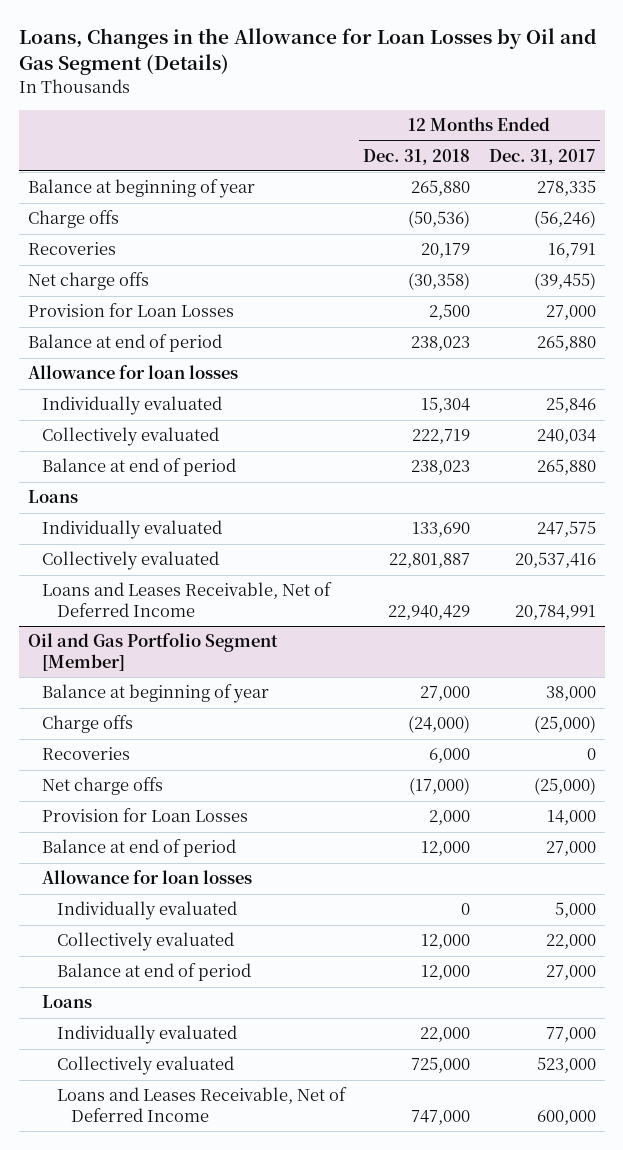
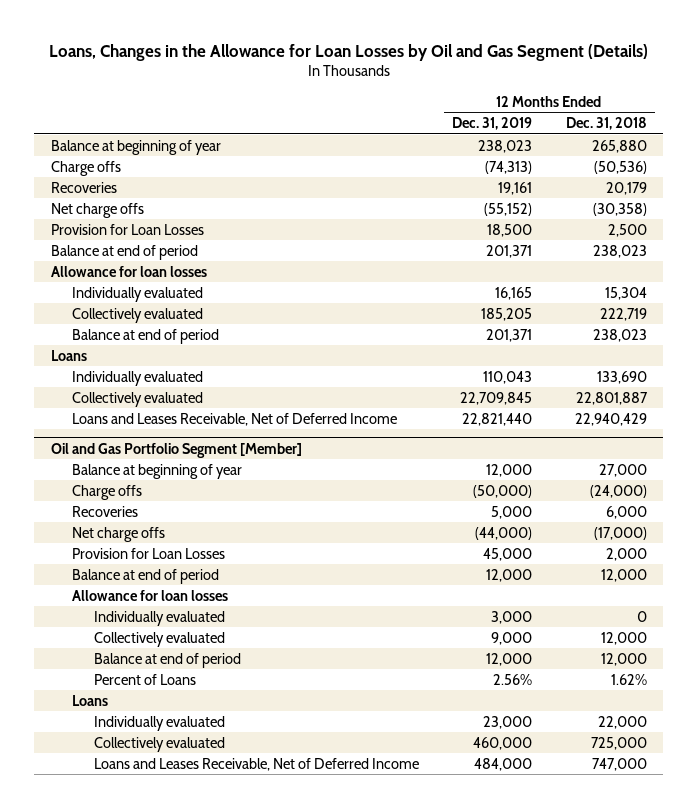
[488,148,596,165] Dec. 31, 2017 -> none
none -> [452,117,533,131] Dec. 31, 2019
none -> [93,673,196,685] Percent of Loans

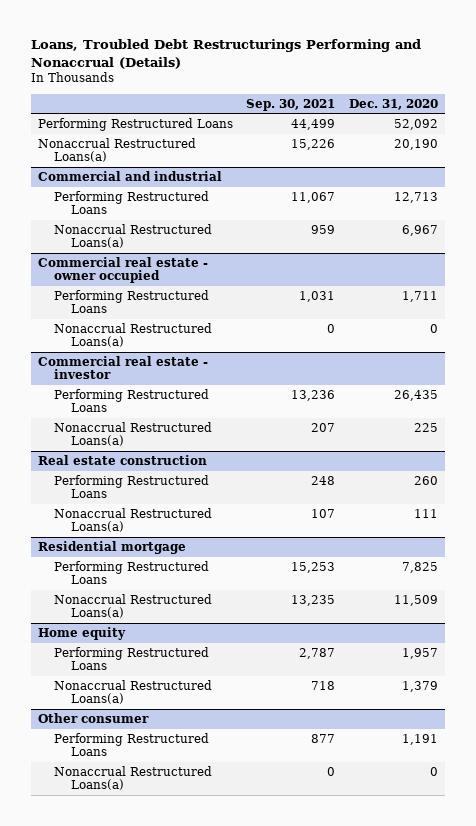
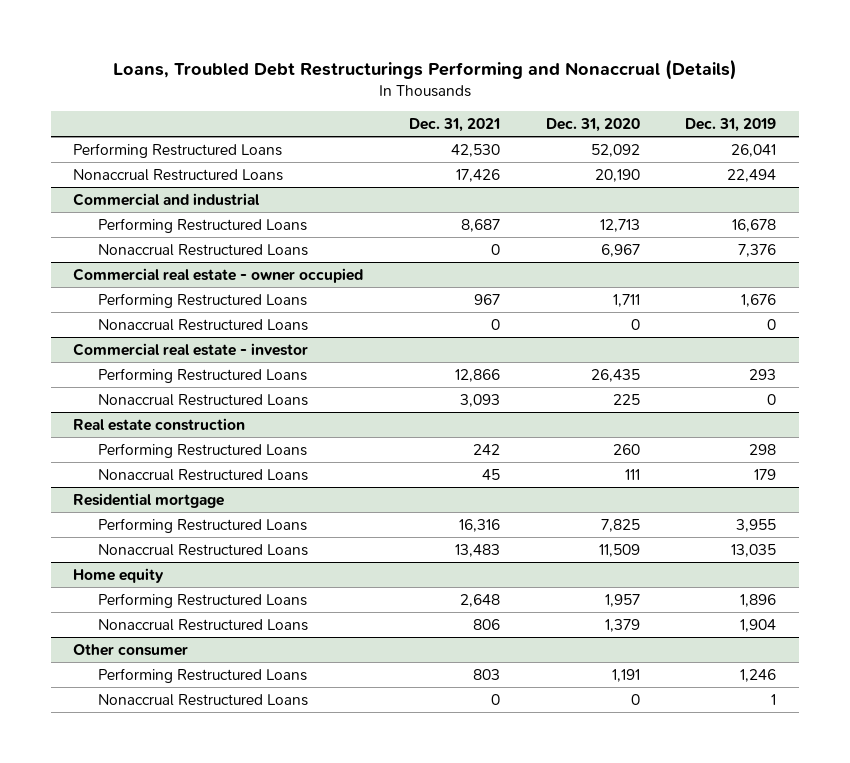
[246,98,336,111] Sep. 30, 2021 -> none
none -> [409,117,501,132] Dec. 31, 2021
none -> [685,117,777,132] Dec. 31, 2019
[37,138,196,163] Nonaccrual Restructured Loans(a) -> [73,168,284,181] Nonaccrual Restructured Loans
[54,224,213,249] Nonaccrual Restructured Loans(a) -> [97,243,308,256] Nonaccrual Restructured Loans
[54,323,213,348] Nonaccrual Restructured Loans(a) -> [97,318,308,331] Nonaccrual Restructured Loans
[54,422,213,447] Nonaccrual Restructured Loans(a) -> [97,393,308,406] Nonaccrual Restructured Loans
[54,508,213,533] Nonaccrual Restructured Loans(a) -> [97,468,308,481] Nonaccrual Restructured Loans
[54,594,213,619] Nonaccrual Restructured Loans(a) -> [97,543,308,556] Nonaccrual Restructured Loans
[54,680,213,705] Nonaccrual Restructured Loans(a) -> [97,618,308,631] Nonaccrual Restructured Loans
[54,766,213,791] Nonaccrual Restructured Loans(a) -> [97,693,308,706] Nonaccrual Restructured Loans

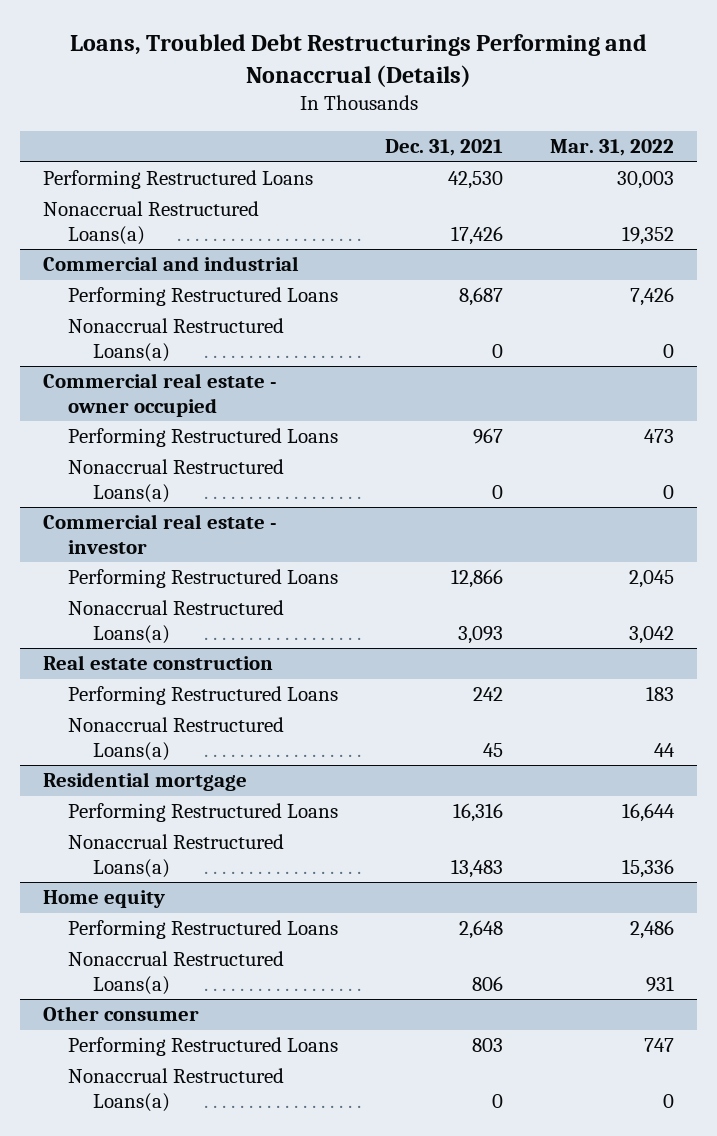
[545,117,640,132] Dec. 31, 2020 -> none
[685,117,777,132] Dec. 31, 2019 -> none
none -> [549,138,674,156] Mar. 31, 2022
[73,168,284,181] Nonaccrual Restructured Loans -> [43,201,260,245] Nonaccrual Restructured Loans(a)
[97,243,308,256] Nonaccrual Restructured Loans -> [67,318,284,362] Nonaccrual Restructured Loans(a)
[97,318,308,331] Nonaccrual Restructured Loans -> [67,459,284,503] Nonaccrual Restructured Loans(a)
[97,393,308,406] Nonaccrual Restructured Loans -> [67,600,284,644] Nonaccrual Restructured Loans(a)
[97,468,308,481] Nonaccrual Restructured Loans -> [67,717,284,761] Nonaccrual Restructured Loans(a)
[97,543,308,556] Nonaccrual Restructured Loans -> [67,834,284,878] Nonaccrual Restructured Loans(a)
[97,618,308,631] Nonaccrual Restructured Loans -> [67,951,284,995] Nonaccrual Restructured Loans(a)
[97,693,308,706] Nonaccrual Restructured Loans -> [67,1068,284,1112] Nonaccrual Restructured Loans(a)

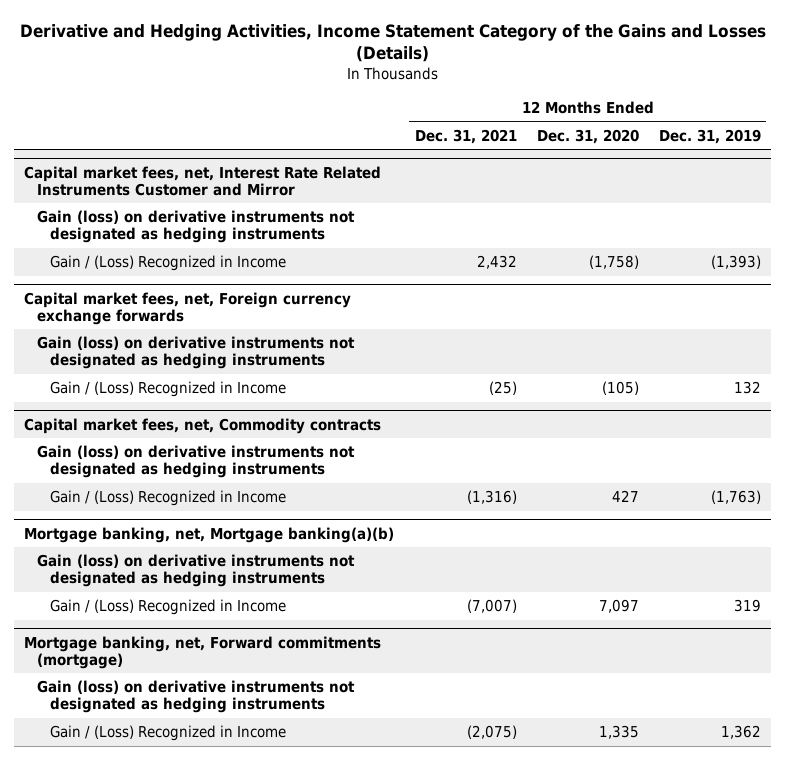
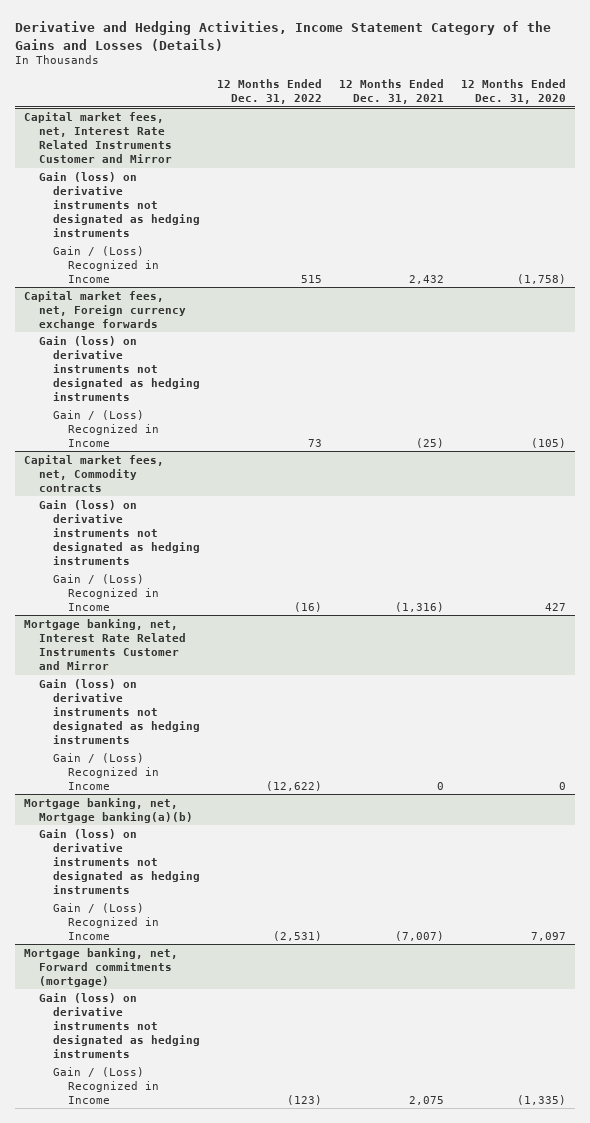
[659,128,762,144] Dec. 31, 2019 -> none
none -> [217,79,323,105] 12 Months Ended Dec. 31, 2022
none -> [23,618,186,670] Mortgage banking, net, Interest Rate Related Instruments Customer and Mirror
none -> [38,678,201,744] Gain (loss) on derivative instruments not designated as hedging instruments
none -> [53,752,159,790] Gain / (Loss) Recognized in Income
[466,725,517,740] (2,075) -> [409,1095,445,1105] 2,075
[598,725,639,740] 1,335 -> [517,1094,567,1105] (1,335)

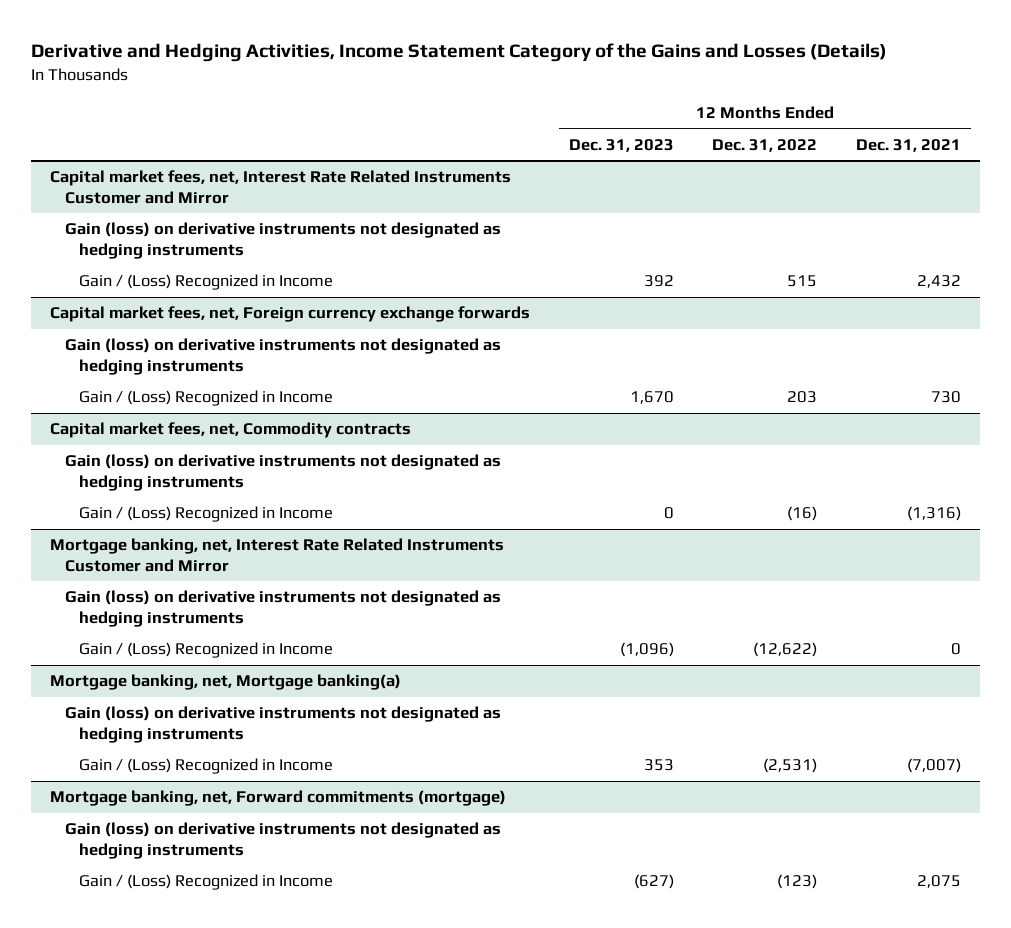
[461,79,567,105] 12 Months Ended Dec. 31, 2020 -> none
none -> [568,138,674,152] Dec. 31, 2023
[308,438,323,447] 73 -> [787,391,818,404] 203
[416,437,445,448] (25) -> [930,391,961,404] 730
[23,797,193,823] Mortgage banking, net, Mortgage banking(a)(b) -> [50,674,402,691] Mortgage banking, net, Mortgage banking(a)

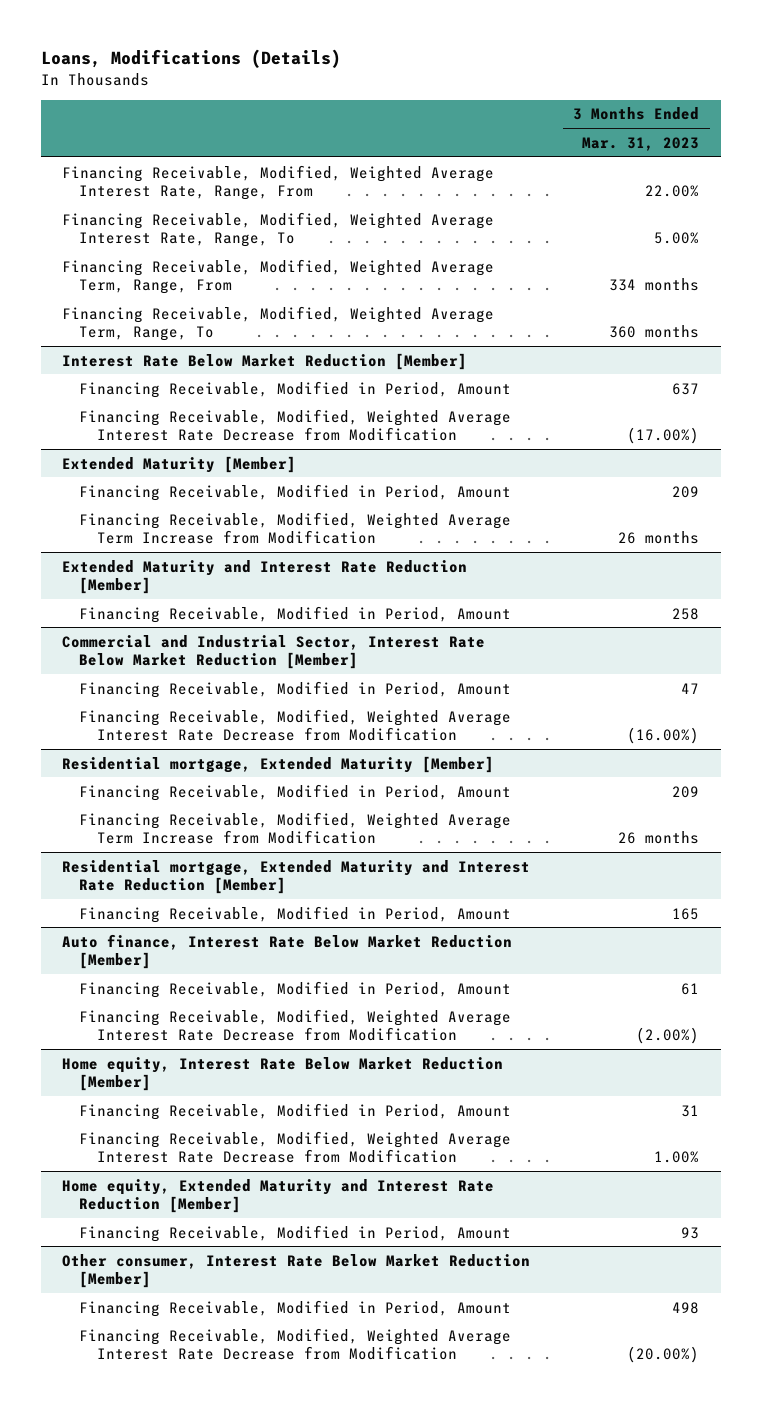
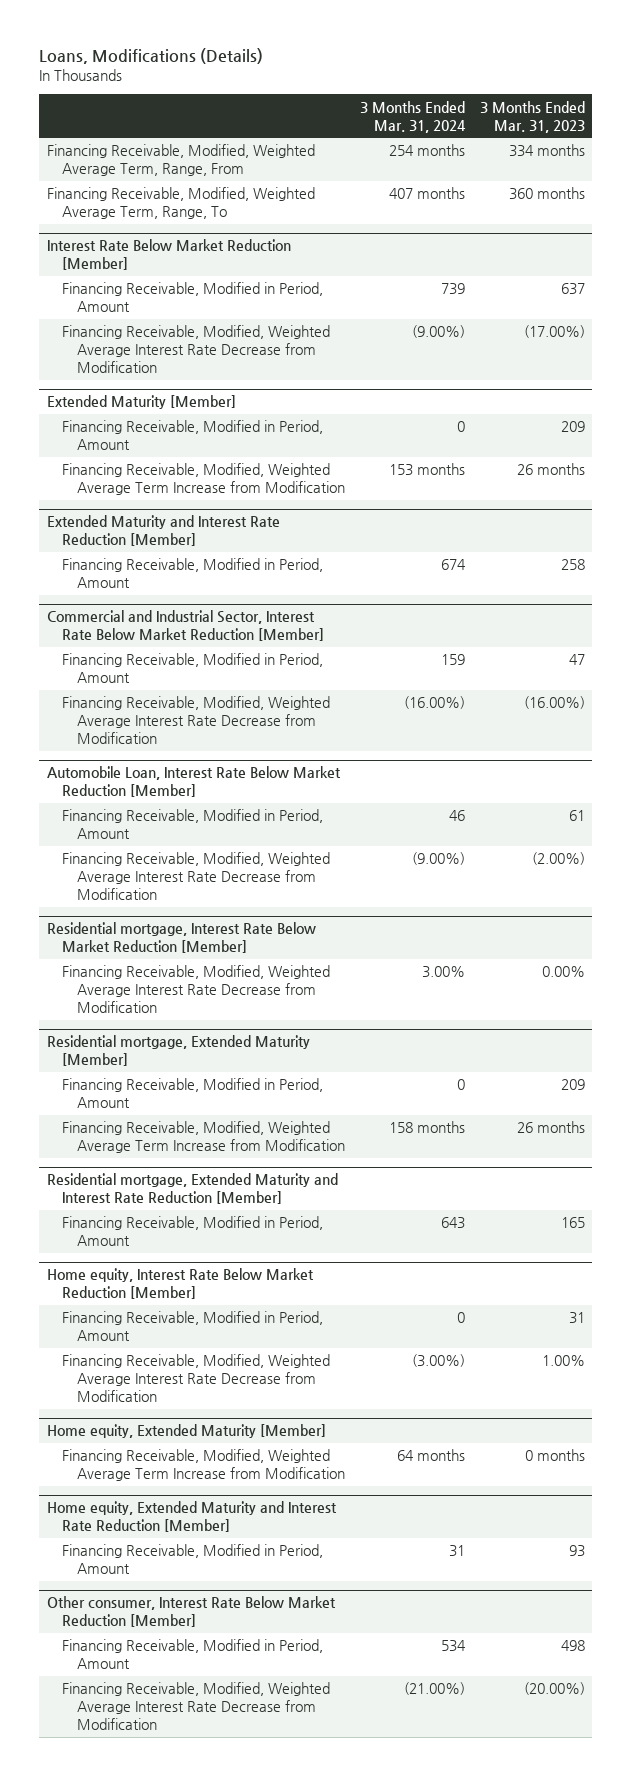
none -> [359,100,466,133] 3 Months Ended Mar. 31, 2024
[62,164,495,201] Financing Receivable, Modified, Weighted Average Interest Rate, Range, From -> none
[62,211,495,248] Financing Receivable, Modified, Weighted Average Interest Rate, Range, To -> none
none -> [46,766,341,798] Automobile Loan, Interest Rate Below Market Reduction [Member]
none -> [61,809,323,840] Financing Receivable, Modified in Period, Amount
none -> [61,852,330,901] Financing Receivable, Modified, Weighted Average Interest Rate Decrease from Modification
none -> [46,922,316,954] Residential mortgage, Interest Rate Below Market Reduction [Member]
none -> [61,965,330,1014] Financing Receivable, Modified, Weighted Average Interest Rate Decrease from Modification
[62,933,513,970] Auto finance, Interest Rate Below Market Reduction [Member] -> none
[79,980,512,998] Financing Receivable, Modified in Period, Amount -> none
[79,1008,512,1042] Financing Receivable, Modified, Weighted Average Interest Rate Decrease from Modification -> none
none -> [46,1424,326,1439] Home equity, Extended Maturity [Member]
none -> [61,1449,345,1482] Financing Receivable, Modified, Weighted Average Term Increase from Modification

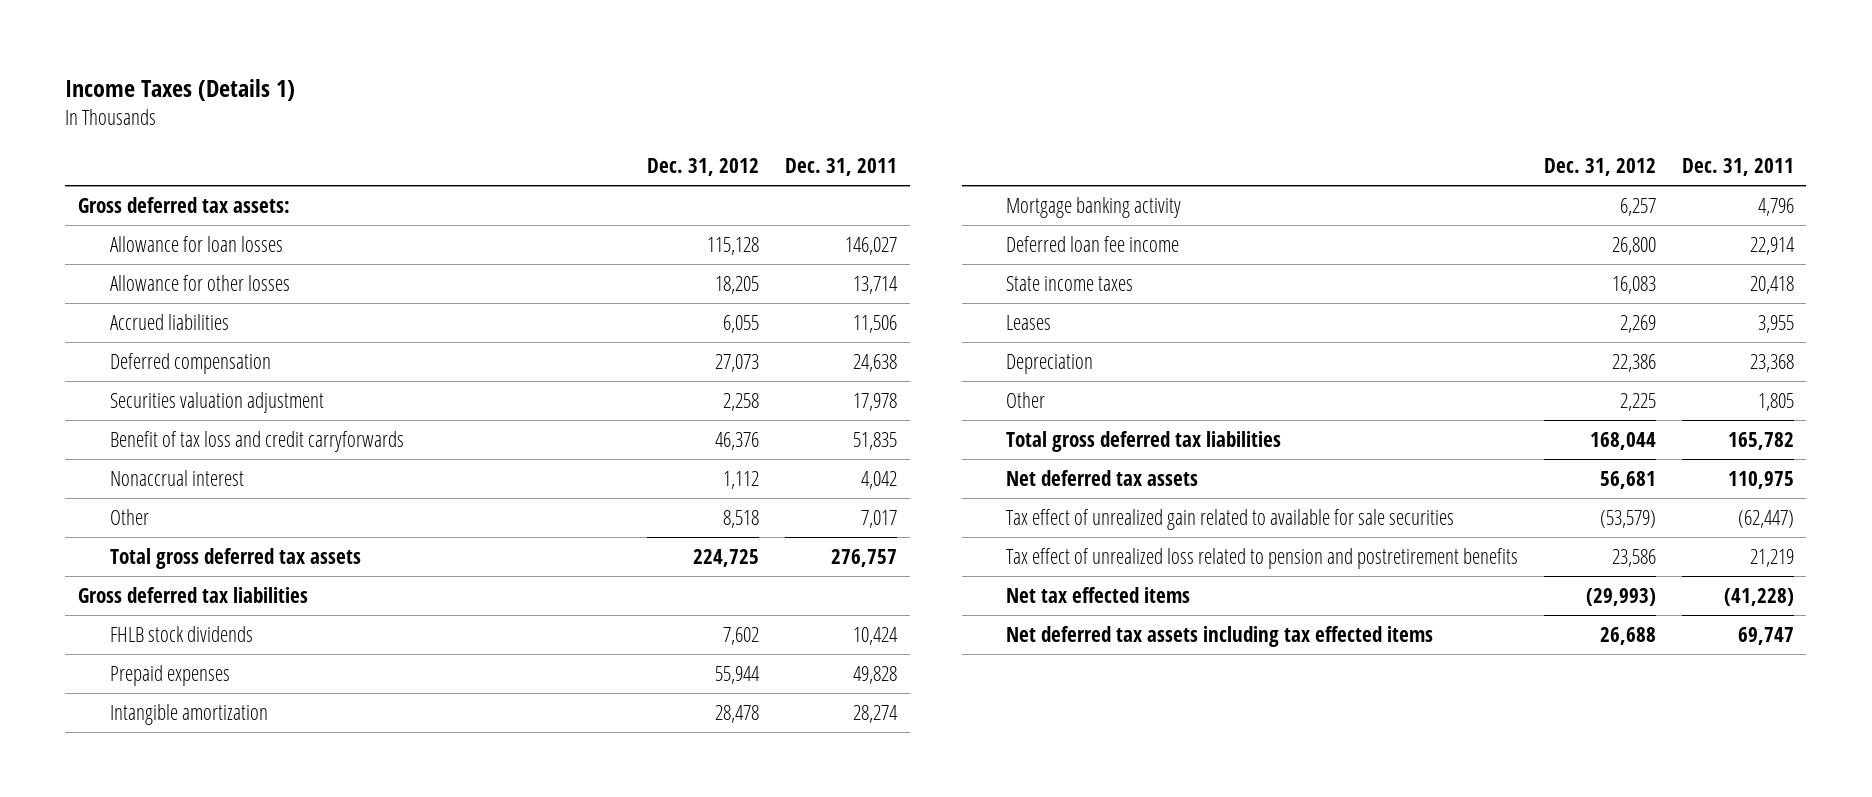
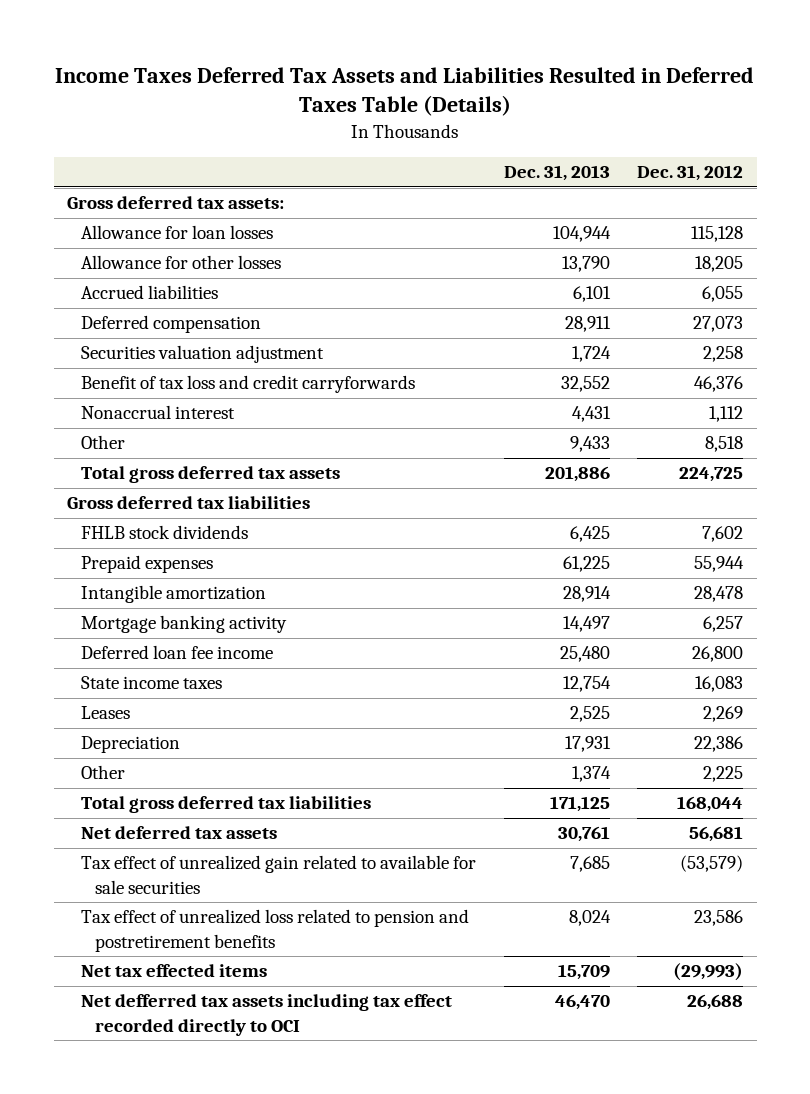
[65,79,296,102] Income Taxes (Details 1) -> [55,67,755,117] Income Taxes Deferred Tax Assets and Liabilities Resulted in Deferred Taxes Table (Details)
[785,158,898,177] Dec. 31, 2011 -> none
none -> [503,165,610,182] Dec. 31, 2013
[1006,625,1434,647] Net deferred tax assets including tax effected items -> [81,994,453,1036] Net defferred tax assets including tax effect recorded directly to OCI

